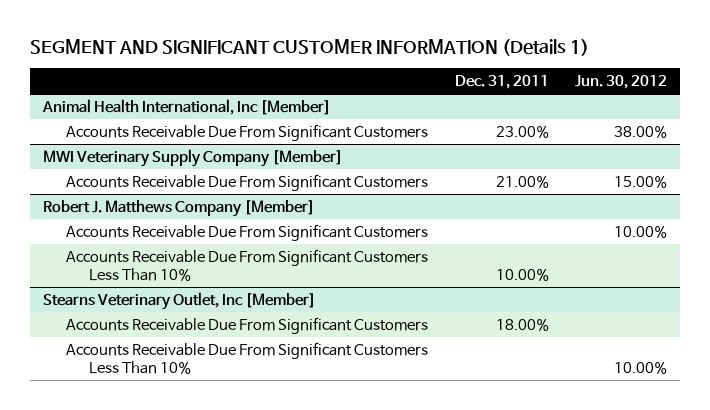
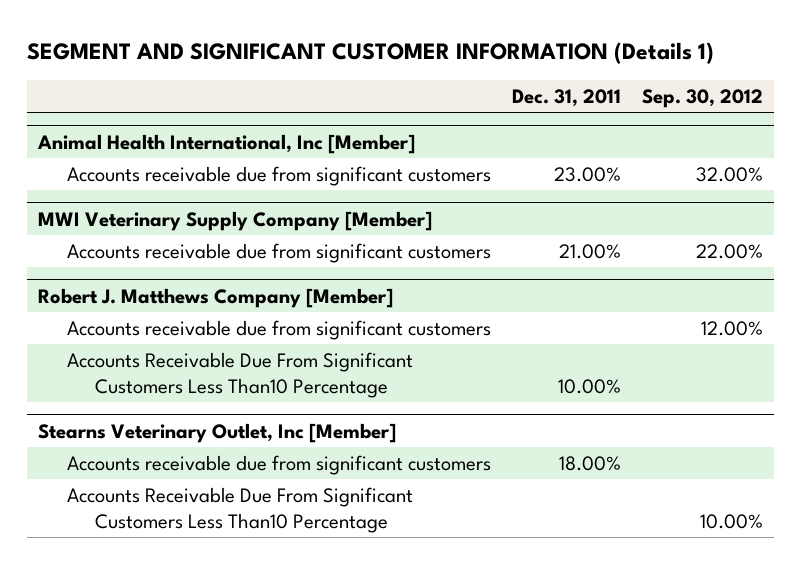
[574,75,667,90] Jun. 30, 2012 -> none
none -> [642,88,764,108] Sep. 30, 2012
[66,123,429,141] Accounts Receivable Due From Significant Customers -> [66,165,491,186] Accounts receivable due from significant customers
[66,173,429,191] Accounts Receivable Due From Significant Customers -> [66,242,491,263] Accounts receivable due from significant customers
[66,223,429,241] Accounts Receivable Due From Significant Customers -> [66,319,491,340] Accounts receivable due from significant customers
[66,248,429,281] Accounts Receivable Due From Significant Customers Less Than 10% -> [66,351,413,398] Accounts Receivable Due From Significant Customers Less Than10 Percentage
[66,316,429,334] Accounts Receivable Due From Significant Customers -> [66,454,491,475] Accounts receivable due from significant customers
[66,341,429,374] Accounts Receivable Due From Significant Customers Less Than 10% -> [66,486,413,533] Accounts Receivable Due From Significant Customers Less Than10 Percentage

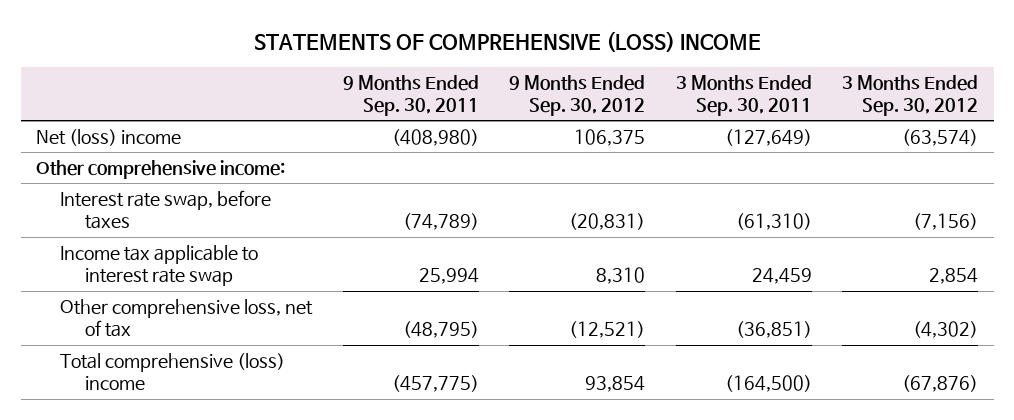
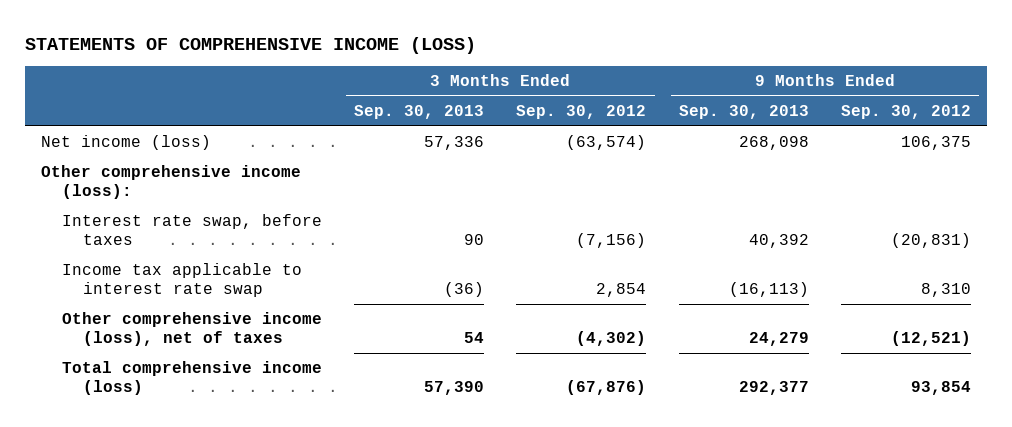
[254,30,762,52] STATEMENTS OF COMPREHENSIVE (LOSS) INCOME -> [24,36,476,54] STATEMENTS OF COMPREHENSIVE INCOME (LOSS)
[342,74,479,116] 9 Months Ended Sep. 30, 2011 -> none
[675,74,812,116] 3 Months Ended Sep. 30, 2011 -> none
none -> [354,105,485,120] Sep. 30, 2013
none -> [678,105,809,120] Sep. 30, 2013
[36,129,182,147] Net (loss) income -> [41,135,212,151] Net income (loss)
[36,160,286,180] Other comprehensive income: -> [41,165,302,199] Other comprehensive income (loss):
[60,299,314,338] Other comprehensive loss, net of tax -> [61,312,322,346] Other comprehensive income (loss), net of taxes
[60,353,286,391] Total comprehensive (loss) income -> [61,361,322,395] Total comprehensive income (loss)

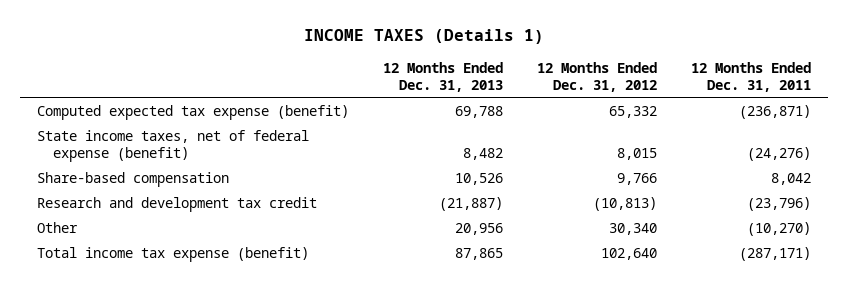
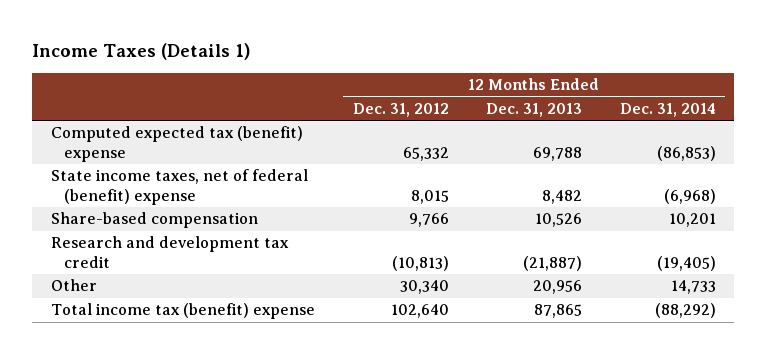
[303,29,544,45] INCOME TAXES (Details 1) -> [32,43,252,61] Income Taxes (Details 1)
[690,61,811,92] 12 Months Ended Dec. 31, 2011 -> none
none -> [619,102,716,117] Dec. 31, 2014
[36,104,349,120] Computed expected tax expense (benefit) -> [51,126,304,162] Computed expected tax (benefit) expense
[36,129,309,162] State income taxes, net of federal expense (benefit) -> [51,169,309,205] State income taxes, net of federal (benefit) expense
[36,246,309,262] Total income tax expense (benefit) -> [51,303,316,320] Total income tax (benefit) expense

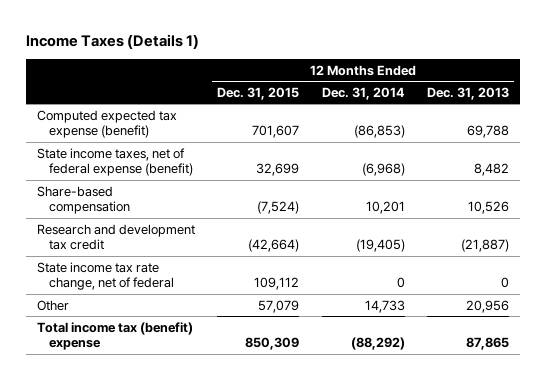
[352,102,449,117] Dec. 31, 2012 -> none
none -> [217,86,300,100] Dec. 31, 2015
[51,126,304,162] Computed expected tax (benefit) expense -> [37,109,178,139] Computed expected tax expense (benefit)
[51,169,309,205] State income taxes, net of federal (benefit) expense -> [37,147,193,177] State income taxes, net of federal expense (benefit)
none -> [37,261,174,291] State income tax rate change, net of federal

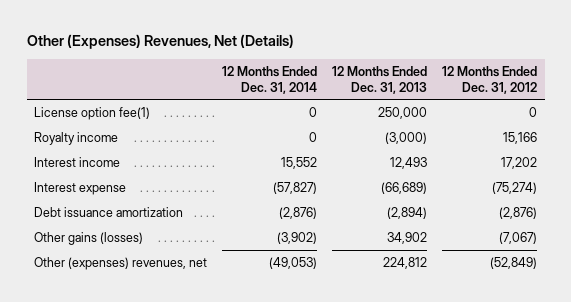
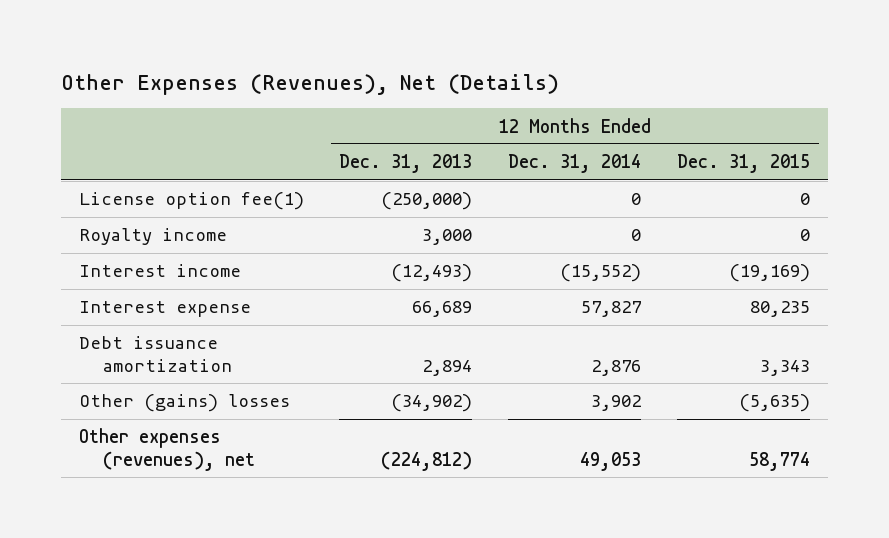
[26,34,294,50] Other (Expenses) Revenues, Net (Details) -> [60,73,559,95] Other Expenses (Revenues), Net (Details)
[442,65,538,94] 12 Months Ended Dec. 31, 2012 -> none
none -> [676,154,810,174] Dec. 31, 2015
[378,106,428,119] 250,000 -> [381,192,473,211] (250,000)
[385,131,428,144] (3,000) -> [422,229,473,246] 3,000
[281,156,318,169] 15,552 -> [560,264,642,283] (15,552)
[390,156,428,169] 12,493 -> [391,264,473,283] (12,493)
[273,181,318,194] (57,827) -> [581,301,642,318] 57,827
[381,181,428,194] (66,689) -> [412,301,473,318] 66,689
[279,206,318,219] (2,876) -> [591,359,642,376] 2,876
[387,206,428,219] (2,894) -> [422,359,473,376] 2,894
[34,231,144,245] Other gains (losses) -> [78,394,290,413] Other (gains) losses
[277,231,318,244] (3,902) -> [591,395,642,412] 3,902
[387,231,428,244] 34,902 -> [391,394,473,413] (34,902)
[34,256,208,270] Other (expenses) revenues, net -> [78,428,256,471] Other expenses (revenues), net
[269,256,318,269] (49,053) -> [580,451,642,471] 49,053
[383,256,428,269] 224,812 -> [381,450,473,471] (224,812)

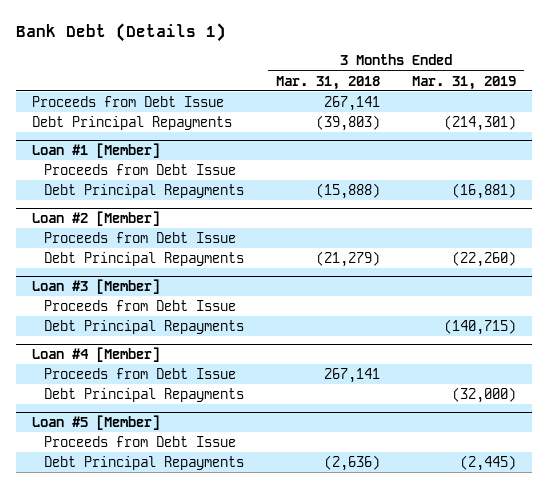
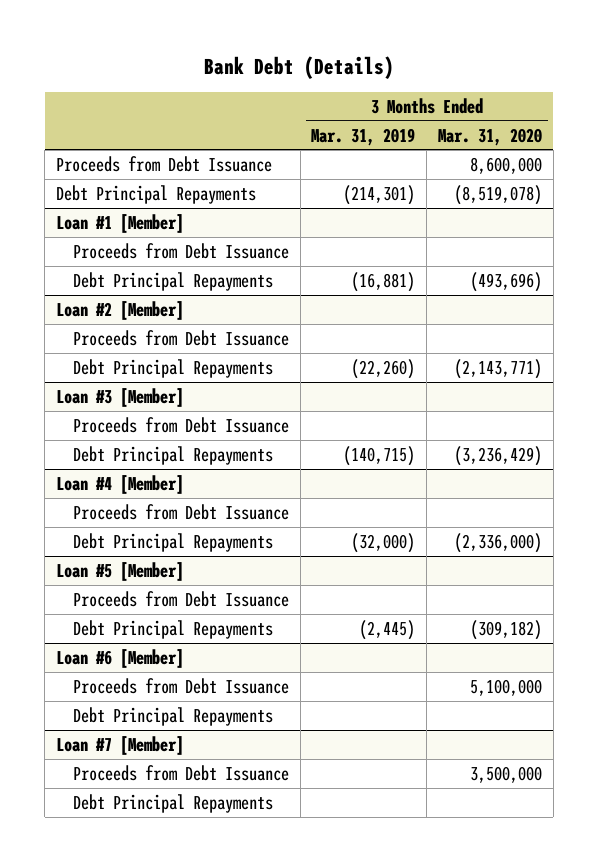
[15,22,226,42] Bank Debt (Details 1) -> [204,55,395,79] Bank Debt (Details)
[276,75,381,90] Mar. 31, 2018 -> none
none -> [437,127,542,146] Mar. 31, 2020
[31,95,224,107] Proceeds from Debt Issue -> [56,155,273,172] Proceeds from Debt Issuance
[44,163,237,175] Proceeds from Debt Issue -> [72,242,289,259] Proceeds from Debt Issuance
[44,231,237,243] Proceeds from Debt Issue -> [72,329,289,346] Proceeds from Debt Issuance
[44,299,237,311] Proceeds from Debt Issue -> [72,416,289,433] Proceeds from Debt Issuance
[44,367,237,379] Proceeds from Debt Issue -> [72,503,289,520] Proceeds from Debt Issuance
[44,435,237,447] Proceeds from Debt Issue -> [72,590,289,607] Proceeds from Debt Issuance
none -> [56,648,185,668] Loan #6 [Member]
none -> [72,677,289,694] Proceeds from Debt Issuance
none -> [72,706,273,726] Debt Principal Repayments
none -> [56,735,185,755] Loan #7 [Member]
none -> [72,764,289,781] Proceeds from Debt Issuance
none -> [72,793,273,813] Debt Principal Repayments

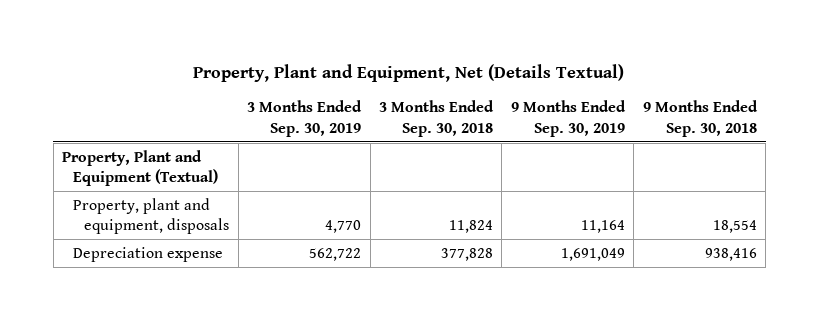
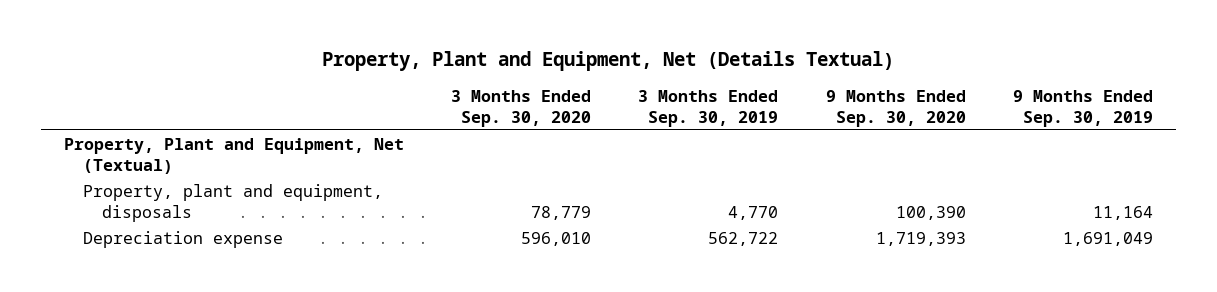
[379,100,495,137] 3 Months Ended Sep. 30, 2018 -> none
[642,100,758,137] 9 Months Ended Sep. 30, 2018 -> none
none -> [451,89,592,127] 3 Months Ended Sep. 30, 2020
none -> [825,89,966,127] 9 Months Ended Sep. 30, 2020
[61,149,219,187] Property, Plant and Equipment (Textual) -> [64,137,405,174] Property, Plant and Equipment, Net (Textual)

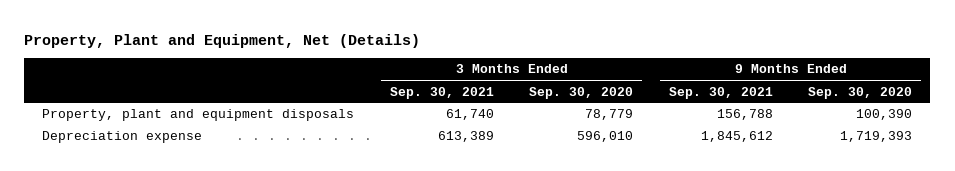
[322,51,895,72] Property, Plant and Equipment, Net (Details Textual) -> [24,33,421,48] Property, Plant and Equipment, Net (Details)
[638,89,779,127] 3 Months Ended Sep. 30, 2019 -> none
[1012,89,1153,127] 9 Months Ended Sep. 30, 2019 -> none
none -> [389,86,494,99] Sep. 30, 2021
none -> [668,86,773,99] Sep. 30, 2021
[64,137,405,174] Property, Plant and Equipment, Net (Textual) -> none
[82,183,383,222] Property, plant and equipment, disposals -> [42,109,355,122] Property, plant and equipment disposals

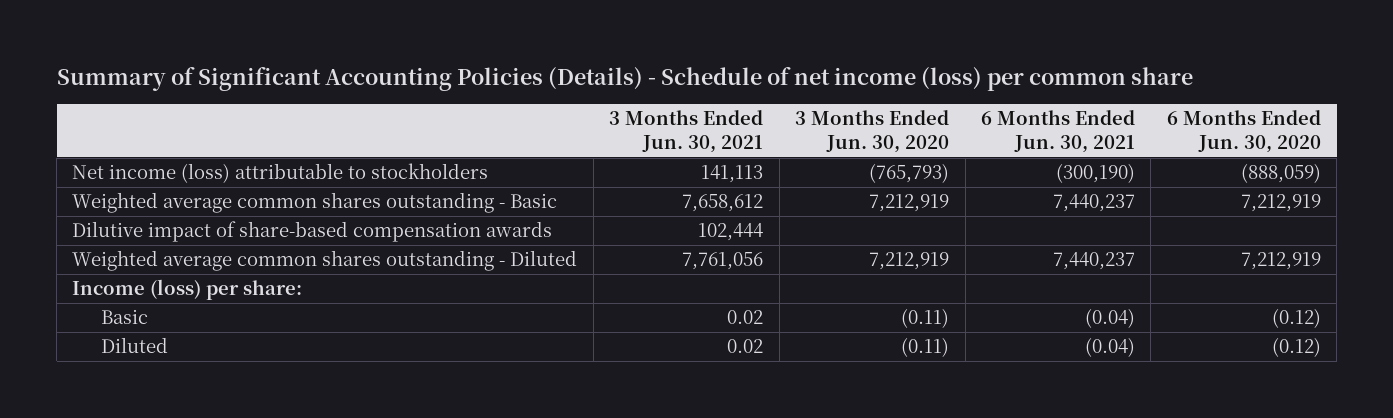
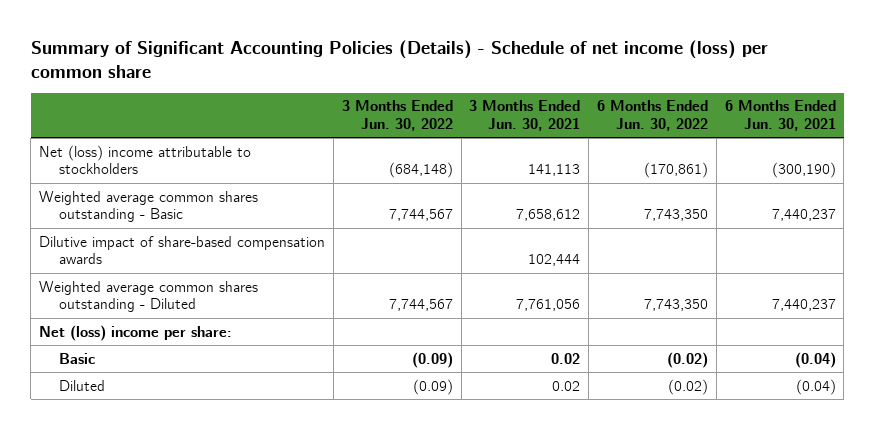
[795,110,950,153] 3 Months Ended Jun. 30, 2020 -> none
[1166,110,1321,153] 6 Months Ended Jun. 30, 2020 -> none
none -> [341,100,453,132] 3 Months Ended Jun. 30, 2022
none -> [597,100,709,132] 6 Months Ended Jun. 30, 2022
[72,163,489,184] Net income (loss) attributable to stockholders -> [39,144,252,175] Net (loss) income attributable to stockholders
[72,279,303,301] Income (loss) per share: -> [39,324,233,341] Net (loss) income per share:

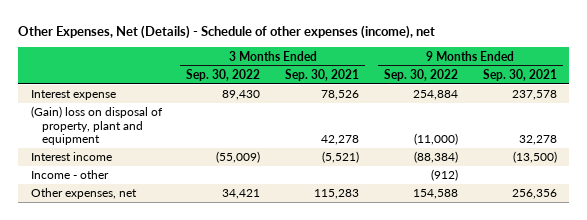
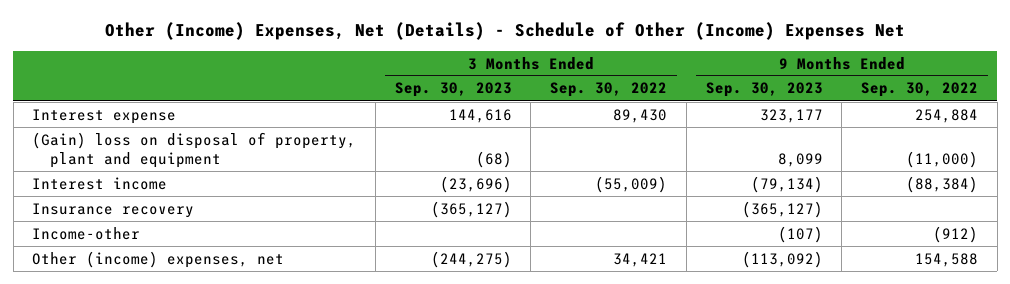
[18,24,436,39] Other Expenses, Net (Details) - Schedule of other expenses (income), net -> [105,22,906,41] Other (Income) Expenses, Net (Details) - Schedule of Other (Income) Expenses Net
[285,68,360,81] Sep. 30, 2021 -> none
[482,68,557,81] Sep. 30, 2021 -> none
none -> [394,82,512,98] Sep. 30, 2023
none -> [705,82,823,98] Sep. 30, 2023
none -> [32,202,195,218] Insurance recovery
[30,170,109,180] Income - other -> [32,226,141,240] Income-other
[30,188,137,200] Other expenses, net -> [32,250,285,268] Other (income) expenses, net

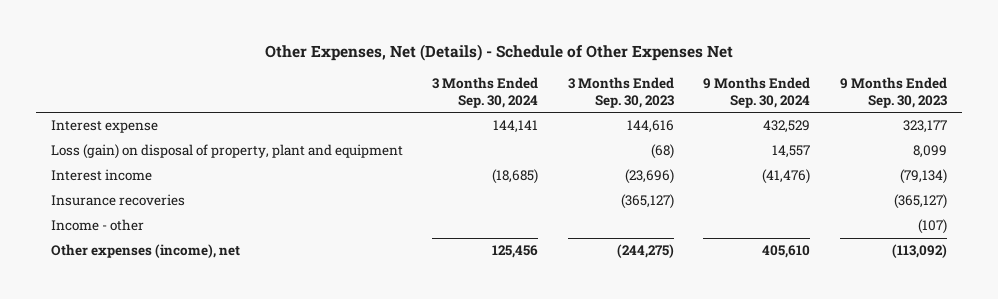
[105,22,906,41] Other (Income) Expenses, Net (Details) - Schedule of Other (Income) Expenses Net -> [264,44,733,62] Other Expenses, Net (Details) - Schedule of Other Expenses Net
[550,82,668,98] Sep. 30, 2022 -> none
[860,82,978,98] Sep. 30, 2022 -> none
none -> [432,77,539,108] 3 Months Ended Sep. 30, 2024
none -> [703,77,811,108] 9 Months Ended Sep. 30, 2024
[32,131,357,168] (Gain) loss on disposal of property, plant and equipment -> [50,144,403,160] Loss (gain) on disposal of property, plant and equipment
[32,202,195,218] Insurance recovery -> [50,194,185,207] Insurance recoveries
[32,226,141,240] Income-other -> [50,219,144,232] Income - other
[32,250,285,268] Other (income) expenses, net -> [50,244,240,259] Other expenses (income), net

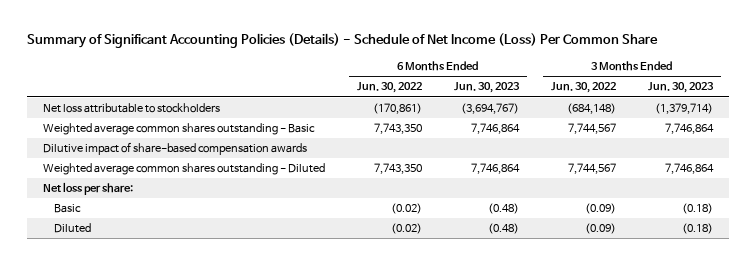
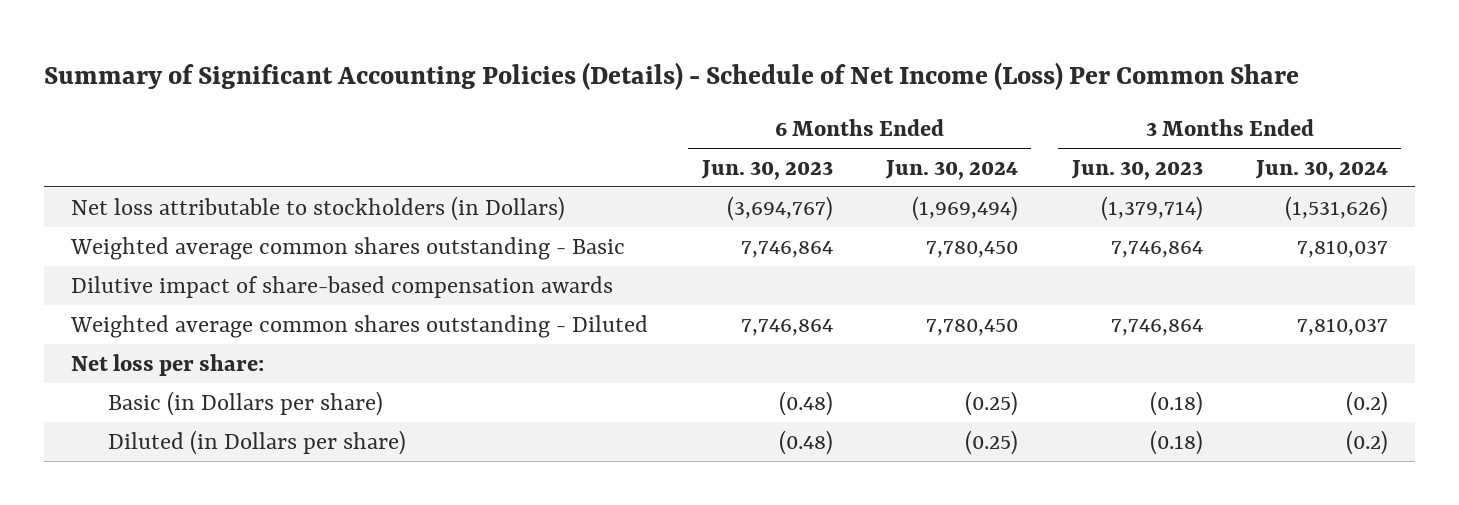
[356,82,422,94] Jun. 30, 2022 -> none
[550,82,616,94] Jun. 30, 2022 -> none
none -> [885,159,1019,180] Jun. 30, 2024
none -> [1254,159,1388,180] Jun. 30, 2024
[43,103,221,114] Net loss attributable to stockholders -> [71,195,566,221] Net loss attributable to stockholders (in Dollars)
[54,204,82,214] Basic -> [107,390,383,416] Basic (in Dollars per share)
[54,223,92,234] Diluted -> [107,429,406,455] Diluted (in Dollars per share)

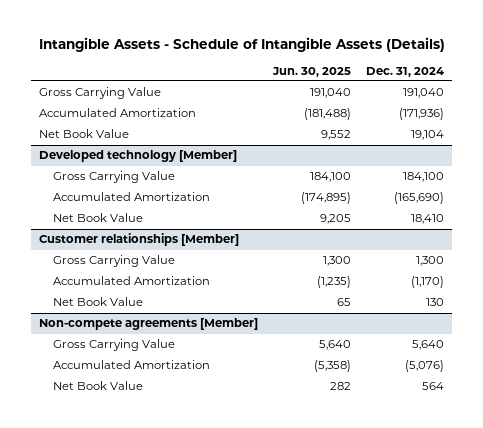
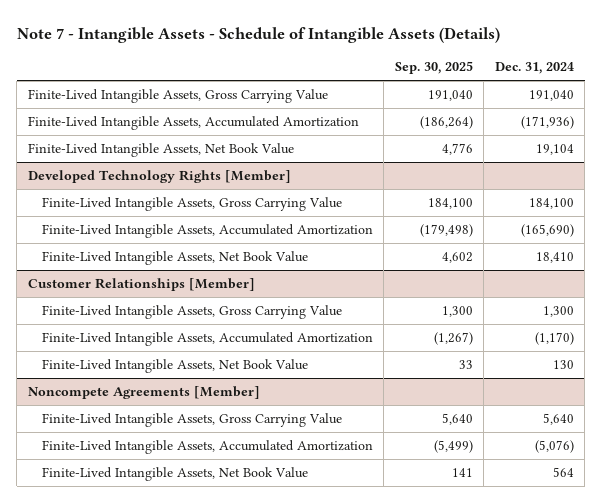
[38,36,445,52] Intangible Assets - Schedule of Intangible Assets (Details) -> [16,26,500,43] Note 7 - Intangible Assets - Schedule of Intangible Assets (Details)
[272,66,352,77] Jun. 30, 2025 -> none
none -> [394,61,473,75] Sep. 30, 2025
[38,87,161,100] Gross Carrying Value -> [27,89,328,104] Finite-Lived Intangible Assets, Gross Carrying Value
[38,108,196,118] Accumulated Amortization -> [27,116,359,131] Finite-Lived Intangible Assets, Accumulated Amortization
[38,129,129,139] Net Book Value -> [27,143,294,158] Finite-Lived Intangible Assets, Net Book Value
[38,150,237,163] Developed technology [Member] -> [27,170,291,184] Developed Technology Rights [Member]
[52,171,175,184] Gross Carrying Value -> [41,197,342,212] Finite-Lived Intangible Assets, Gross Carrying Value
[52,192,210,202] Accumulated Amortization -> [41,224,373,239] Finite-Lived Intangible Assets, Accumulated Amortization
[52,213,143,223] Net Book Value -> [41,251,308,266] Finite-Lived Intangible Assets, Net Book Value
[38,233,239,247] Customer relationships [Member] -> [27,278,255,292] Customer Relationships [Member]
[52,255,175,268] Gross Carrying Value -> [41,305,342,320] Finite-Lived Intangible Assets, Gross Carrying Value
[52,276,210,286] Accumulated Amortization -> [41,332,373,347] Finite-Lived Intangible Assets, Accumulated Amortization
[52,297,143,307] Net Book Value -> [41,359,308,374] Finite-Lived Intangible Assets, Net Book Value
[38,318,258,331] Non-compete agreements [Member] -> [27,386,260,400] Noncompete Agreements [Member]
[52,339,175,352] Gross Carrying Value -> [41,413,342,428] Finite-Lived Intangible Assets, Gross Carrying Value
[52,360,210,370] Accumulated Amortization -> [41,440,373,455] Finite-Lived Intangible Assets, Accumulated Amortization
[52,381,143,391] Net Book Value -> [41,467,308,482] Finite-Lived Intangible Assets, Net Book Value

